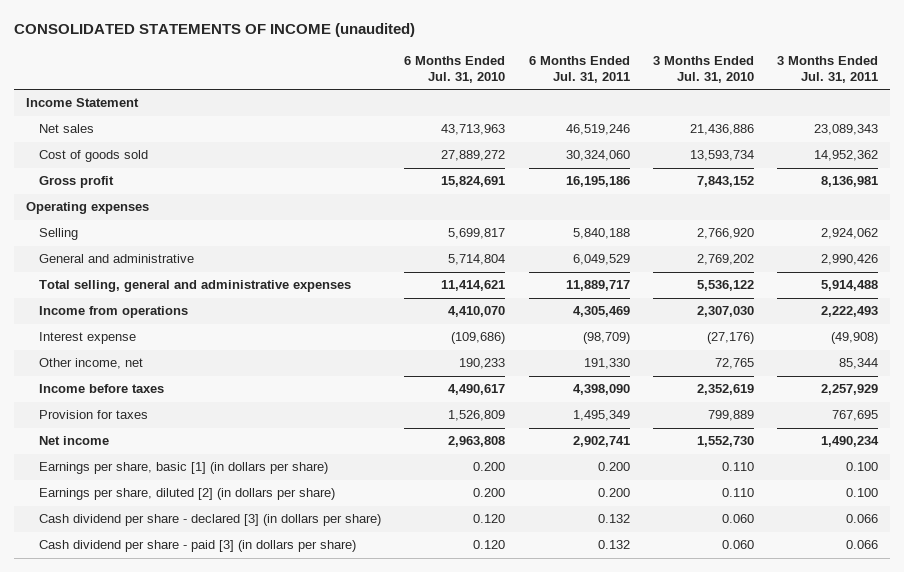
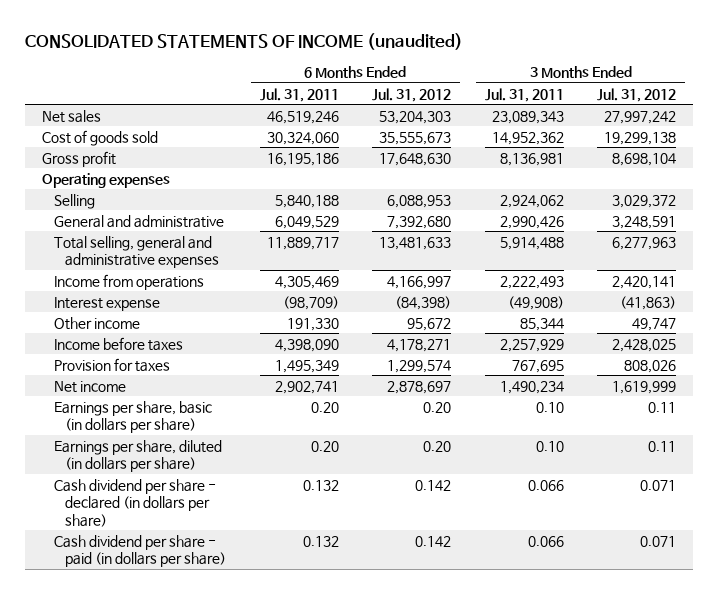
[404,55,506,83] 6 Months Ended Jul. 31, 2010 -> none
[652,55,754,83] 3 Months Ended Jul. 31, 2010 -> none
none -> [372,87,452,102] Jul. 31, 2012
none -> [597,87,677,102] Jul. 31, 2012
[25,98,139,108] Income Statement -> none
[38,358,143,370] Other income, net -> [53,316,140,330] Other income
[38,462,328,475] Earnings per share, basic [1] (in dollars per share) -> [53,400,212,434] Earnings per share, basic (in dollars per share)
[597,462,630,472] 0.200 -> [310,401,339,413] 0.20
[846,462,879,472] 0.100 -> [535,401,564,413] 0.10
[38,488,335,501] Earnings per share, diluted [2] (in dollars per share) -> [53,439,222,473] Earnings per share, diluted (in dollars per share)
[597,488,630,498] 0.200 -> [310,440,339,452] 0.20
[846,488,879,498] 0.100 -> [535,440,564,452] 0.10
[38,514,381,527] Cash dividend per share - declared [3] (in dollars per share) -> [53,478,216,527] Cash dividend per share - declared (in dollars per share)
[38,540,356,553] Cash dividend per share - paid [3] (in dollars per share) -> [53,534,227,568] Cash dividend per share - paid (in dollars per share)

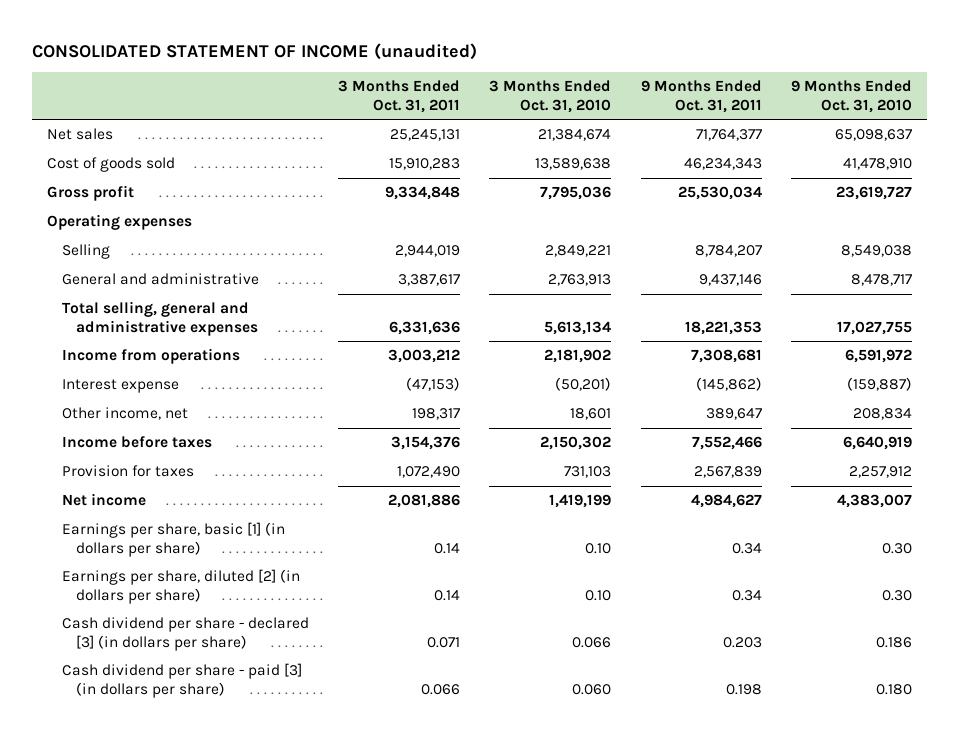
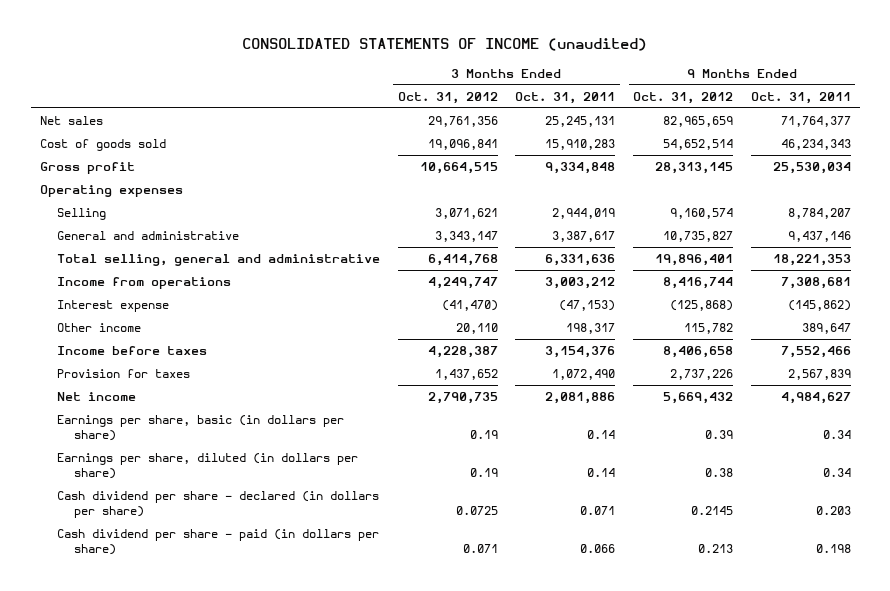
[32,42,478,60] CONSOLIDATED STATEMENT OF INCOME (unaudited) -> [242,38,648,52] CONSOLIDATED STATEMENTS OF INCOME (unaudited)
[489,80,612,113] 3 Months Ended Oct. 31, 2010 -> none
[791,80,913,113] 9 Months Ended Oct. 31, 2010 -> none
none -> [397,91,498,104] Oct. 31, 2012
none -> [633,91,734,104] Oct. 31, 2012
[61,301,258,336] Total selling, general and administrative expenses -> [56,254,380,267] Total selling, general and administrative
[61,407,188,421] Other income, net -> [56,323,141,333] Other income
[61,522,285,557] Earnings per share, basic [1] (in dollars per share) -> [56,415,344,441] Earnings per share, basic (in dollars per share)
[61,569,300,604] Earnings per share, diluted [2] (in dollars per share) -> [56,453,358,479] Earnings per share, diluted (in dollars per share)
[61,617,309,651] Cash dividend per share - declared [3] (in dollars per share) -> [56,491,379,518] Cash dividend per share - declared (in dollars per share)
[61,663,302,698] Cash dividend per share - paid [3] (in dollars per share) -> [56,529,379,555] Cash dividend per share - paid (in dollars per share)

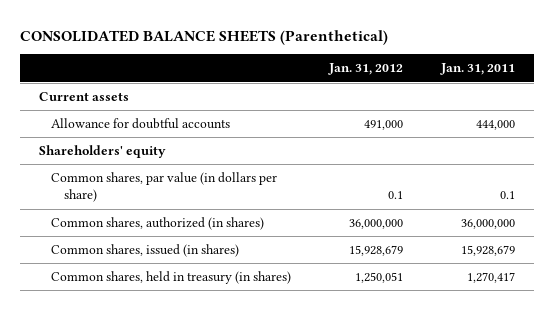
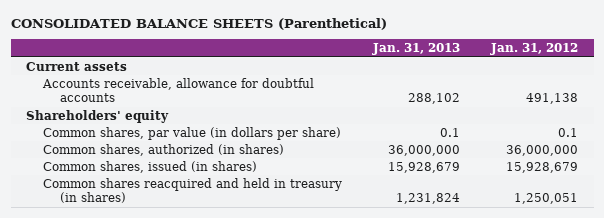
[440,63,516,76] Jan. 31, 2011 -> none
none -> [372,43,461,56] Jan. 31, 2013
[51,118,231,130] Allowance for doubtful accounts -> [42,77,315,103] Accounts receivable, allowance for doubtful accounts
[364,120,404,131] 491,000 -> [526,93,579,105] 491,138
[51,271,292,285] Common shares, held in treasury (in shares) -> [43,177,343,204] Common shares reacquired and held in treasury (in shares)

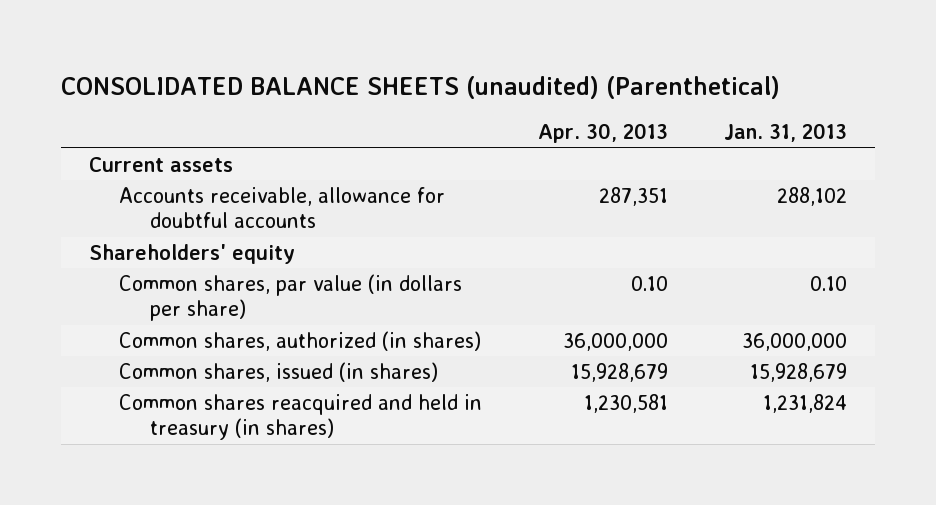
[10,18,387,31] CONSOLIDATED BALANCE SHEETS (Parenthetical) -> [61,75,781,99] CONSOLIDATED BALANCE SHEETS (unaudited) (Parenthetical)
[490,43,579,56] Jan. 31, 2012 -> none
none -> [538,123,669,144] Apr. 30, 2013
[440,127,461,137] 0.1 -> [809,275,847,291] 0.10

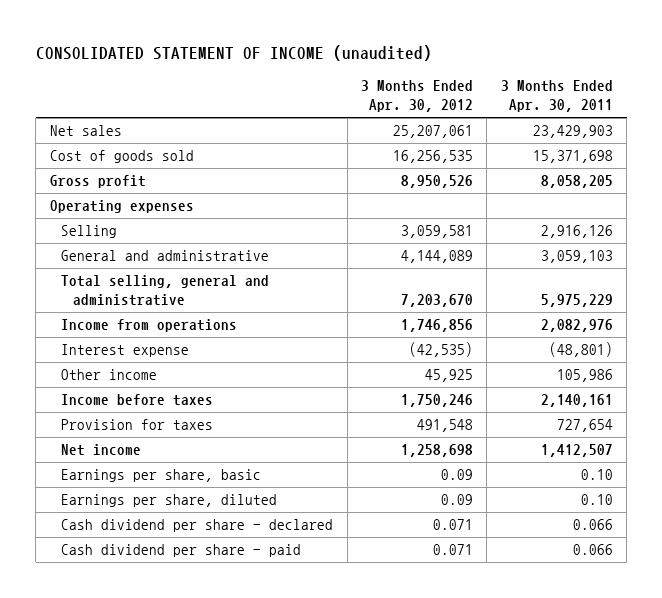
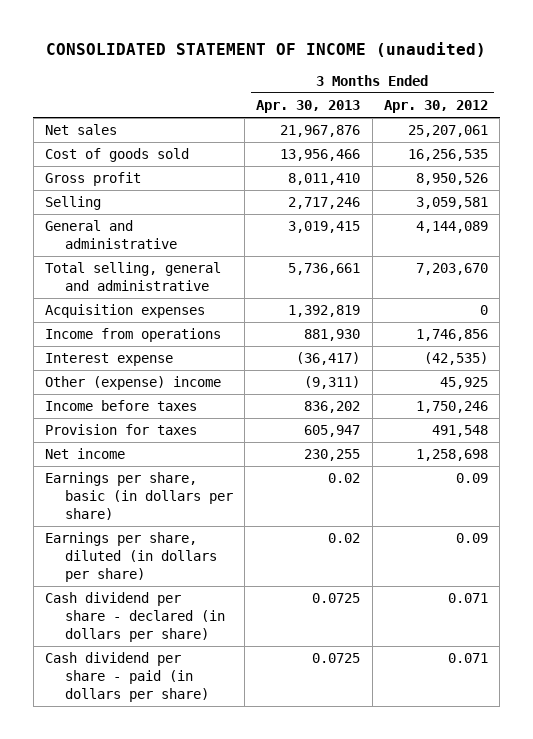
[500,80,613,113] 3 Months Ended Apr. 30, 2011 -> none
none -> [256,100,361,114] Apr. 30, 2013
[49,200,194,214] Operating expenses -> none
none -> [45,304,206,319] Acquisition expenses
[61,369,158,381] Other income -> [45,376,222,391] Other (expense) income
[61,469,262,483] Earnings per share, basic -> [45,472,233,521] Earnings per share, basic (in dollars per share)
[61,494,278,508] Earnings per share, diluted -> [45,532,217,583] Earnings per share, diluted (in dollars per share)
[61,519,334,533] Cash dividend per share - declared -> [45,592,225,643] Cash dividend per share - declared (in dollars per share)
[61,544,302,558] Cash dividend per share - paid -> [45,652,209,703] Cash dividend per share - paid (in dollars per share)

